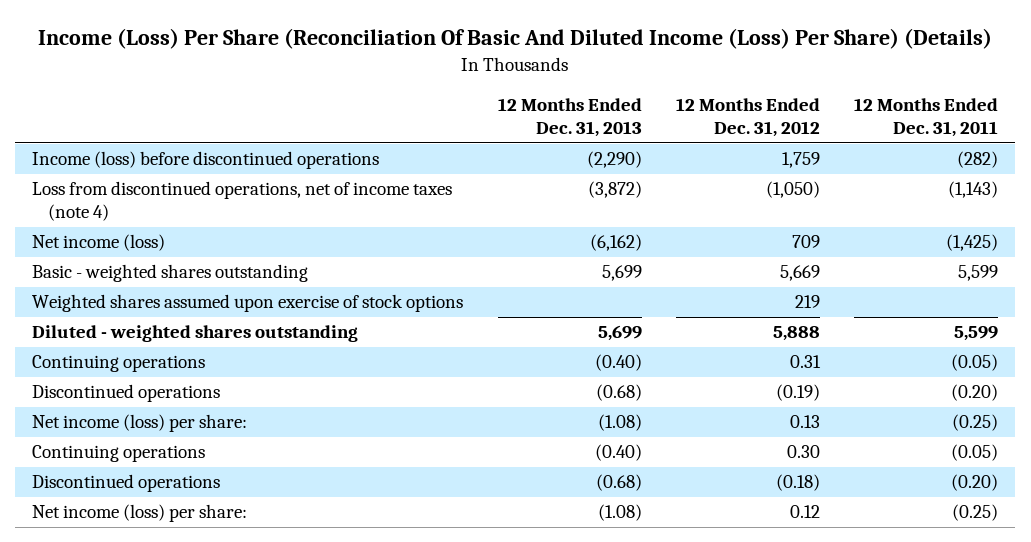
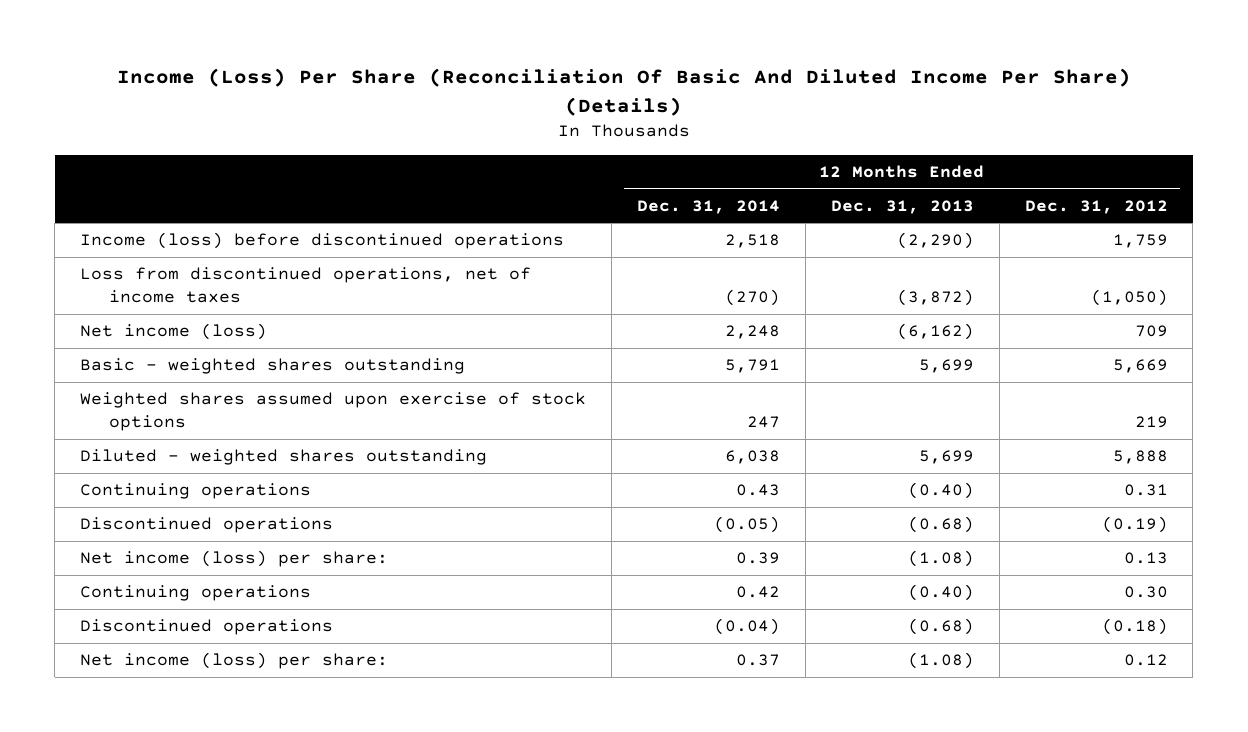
[38,28,993,50] Income (Loss) Per Share (Reconciliation Of Basic And Diluted Income (Loss) Per Share) (Details) -> [116,68,1131,116] Income (Loss) Per Share (Reconciliation Of Basic And Diluted Income Per Share) (Details)
[854,98,999,138] 12 Months Ended Dec. 31, 2011 -> none
none -> [637,199,781,214] Dec. 31, 2014
[32,181,453,222] Loss from discontinued operations, net of income taxes (note 4) -> [80,267,532,303] Loss from discontinued operations, net of income taxes

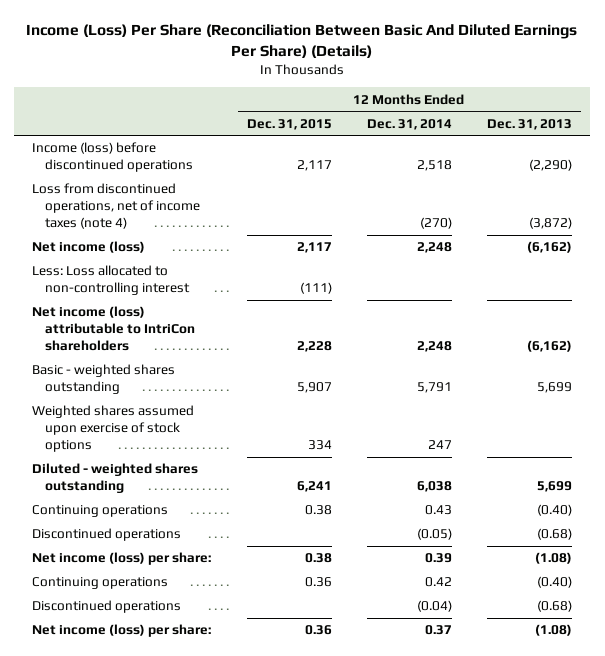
[116,68,1131,116] Income (Loss) Per Share (Reconciliation Of Basic And Diluted Income Per Share) (Details) -> [26,24,578,59] Income (Loss) Per Share (Reconciliation Between Basic And Diluted Earnings Per Share) (Details)
[1024,199,1168,214] Dec. 31, 2012 -> none
none -> [246,118,332,130] Dec. 31, 2015
[80,267,532,303] Loss from discontinued operations, net of income taxes -> [32,183,201,230] Loss from discontinued operations, net of income taxes (note 4)
none -> [32,265,191,296] Less: Loss allocated to non-controlling interest
none -> [32,306,196,352] Net income (loss) attributable to IntriCon shareholders

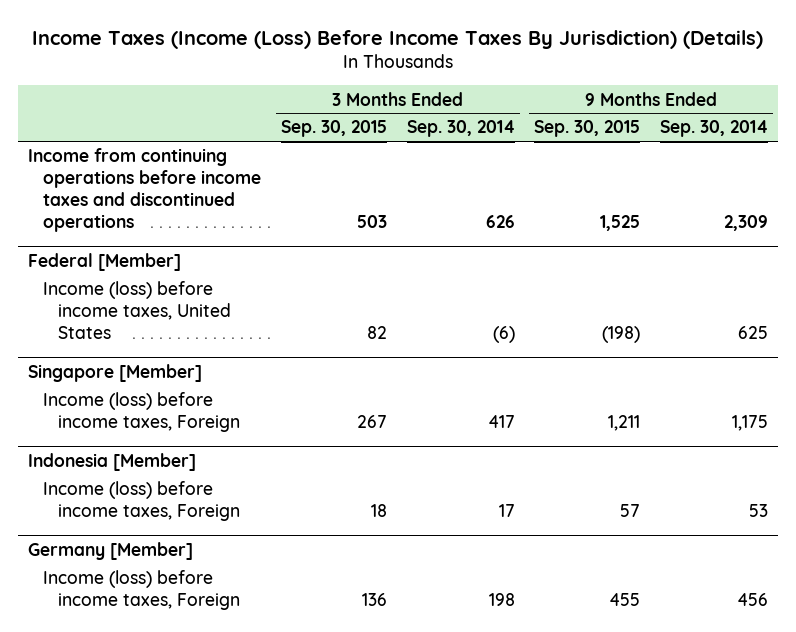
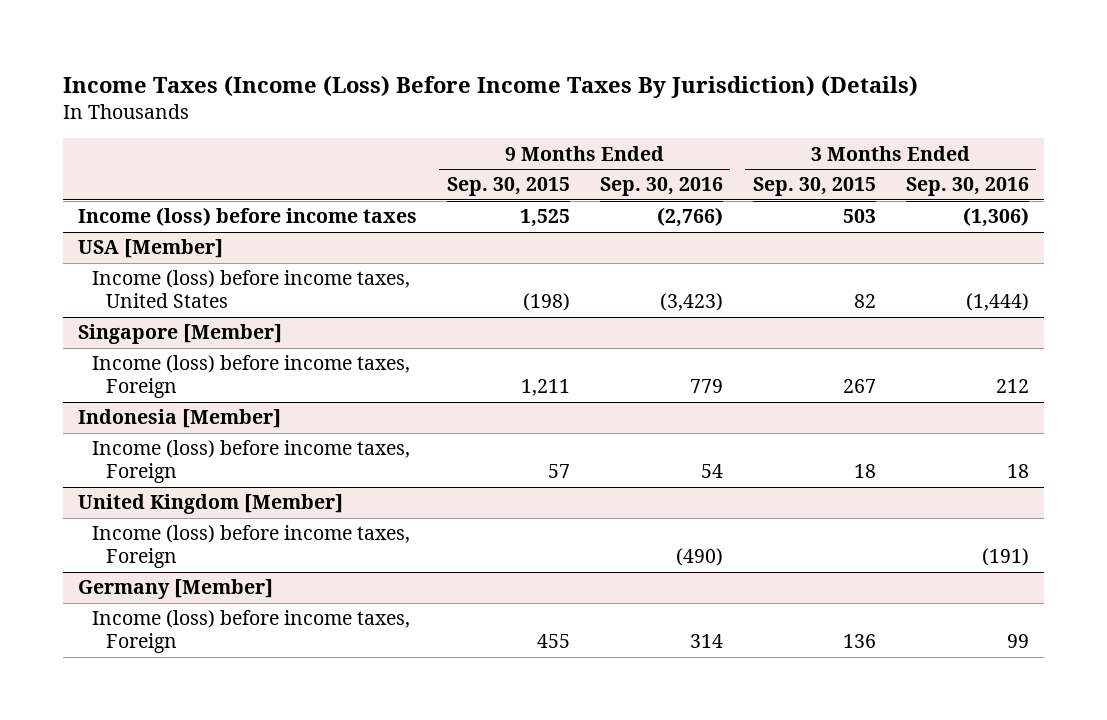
[406,120,515,138] Sep. 30, 2014 -> none
[660,120,769,138] Sep. 30, 2014 -> none
none -> [599,177,723,197] Sep. 30, 2016
none -> [905,177,1029,197] Sep. 30, 2016
[27,148,262,232] Income from continuing operations before income taxes and discontinued operations -> [78,207,418,227] Income (loss) before income taxes
[27,253,181,272] Federal [Member] -> [78,239,224,259] USA [Member]
none -> [78,494,344,515] United Kingdom [Member]
none -> [91,525,410,569] Income (loss) before income taxes, Foreign

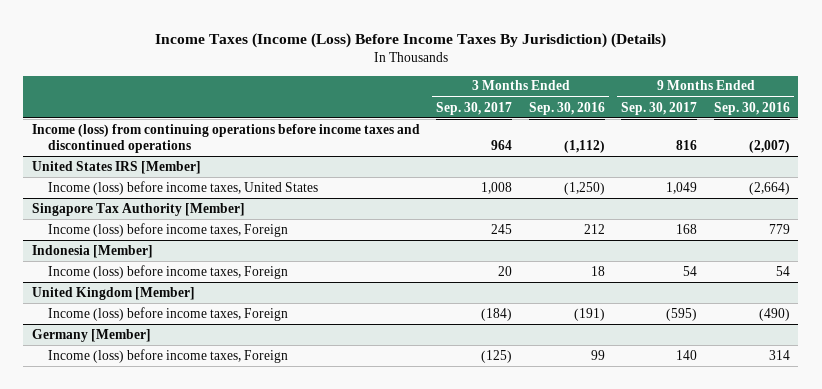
[446,177,570,197] Sep. 30, 2015 -> none
[752,177,876,197] Sep. 30, 2015 -> none
none -> [436,101,513,115] Sep. 30, 2017
none -> [621,101,698,115] Sep. 30, 2017
[78,207,418,227] Income (loss) before income taxes -> [31,123,420,153] Income (loss) from continuing operations before income taxes and discontinued operations
[656,207,723,228] (2,766) -> [749,139,791,153] (2,007)
[962,207,1029,228] (1,306) -> [563,139,605,153] (1,112)
[78,239,224,259] USA [Member] -> [31,160,201,174] United States IRS [Member]
[659,293,723,312] (3,423) -> [749,181,791,195] (2,664)
[965,293,1029,312] (1,444) -> [563,181,605,195] (1,250)
[78,324,283,345] Singapore [Member] -> [31,202,245,216] Singapore Tax Authority [Member]

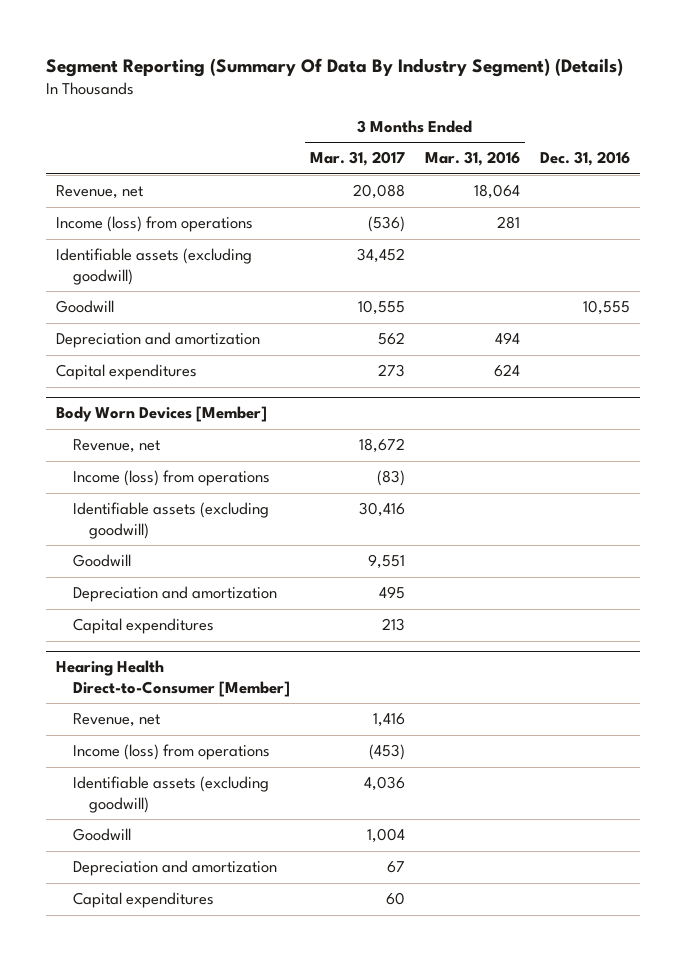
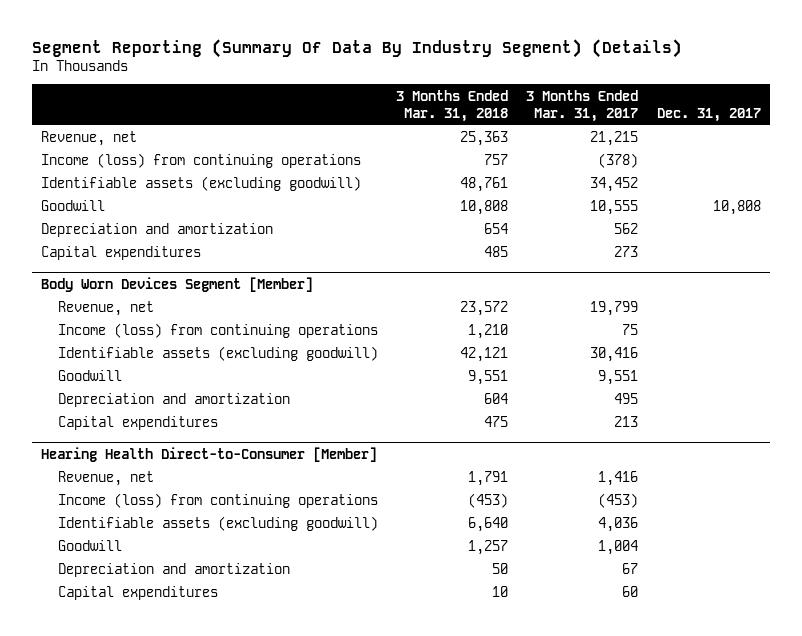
[424,151,520,167] Mar. 31, 2016 -> none
[539,151,630,167] Dec. 31, 2016 -> none
none -> [396,89,509,122] 3 Months Ended Mar. 31, 2018
none -> [656,107,761,122] Dec. 31, 2017
[352,184,405,200] 20,088 -> [590,131,639,147] 21,215
[55,216,253,233] Income (loss) from operations -> [41,153,362,169] Income (loss) from continuing operations
[367,216,405,233] (536) -> [598,153,639,169] (378)
[55,406,267,423] Body Worn Devices [Member] -> [41,276,314,292] Body Worn Devices Segment [Member]
[358,438,405,454] 18,672 -> [590,301,639,317] 19,799
[72,470,270,487] Income (loss) from operations -> [57,323,378,339] Income (loss) from continuing operations
[376,470,405,487] (83) -> [622,324,639,336] 75
[72,744,270,761] Income (loss) from operations -> [57,493,378,509] Income (loss) from continuing operations

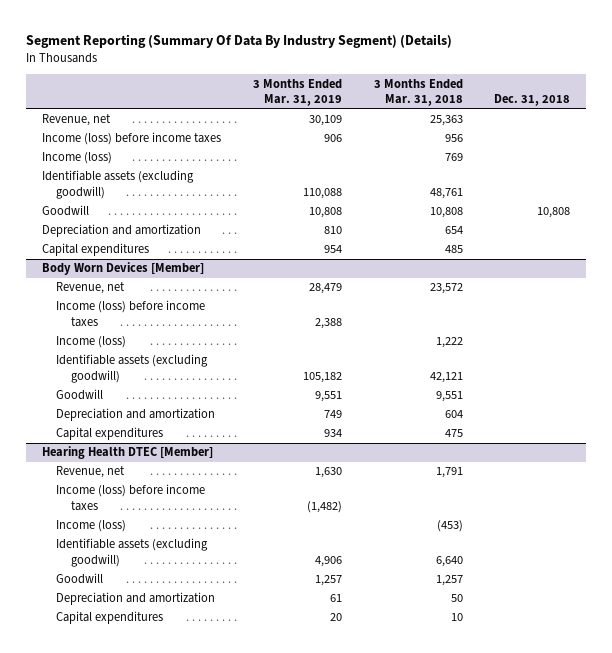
[526,89,639,122] 3 Months Ended Mar. 31, 2017 -> none
[656,107,761,122] Dec. 31, 2017 -> none
none -> [252,78,342,107] 3 Months Ended Mar. 31, 2019
none -> [494,94,571,107] Dec. 31, 2018
none -> [41,132,221,146] Income (loss) before income taxes
[41,153,362,169] Income (loss) from continuing operations -> [41,152,112,165] Income (loss)
[484,154,509,166] 757 -> [444,153,463,162] 769
[41,276,314,292] Body Worn Devices Segment [Member] -> [41,262,204,276] Body Worn Devices [Member]
none -> [56,300,206,328] Income (loss) before income taxes
[57,323,378,339] Income (loss) from continuing operations -> [56,336,127,349] Income (loss)
[468,324,509,340] 1,210 -> [435,337,463,349] 1,222
[41,446,378,462] Hearing Health Direct-to-Consumer [Member] -> [41,446,213,460] Hearing Health DTEC [Member]
none -> [56,484,206,512] Income (loss) before income taxes
[57,493,378,509] Income (loss) from continuing operations -> [56,520,127,533] Income (loss)

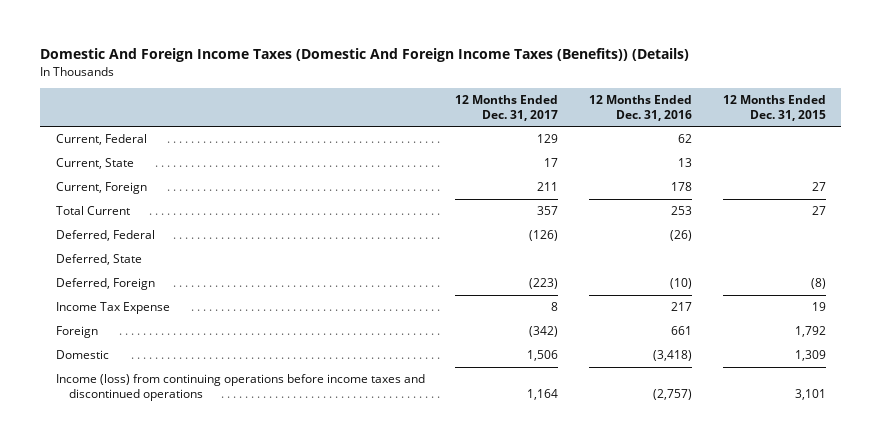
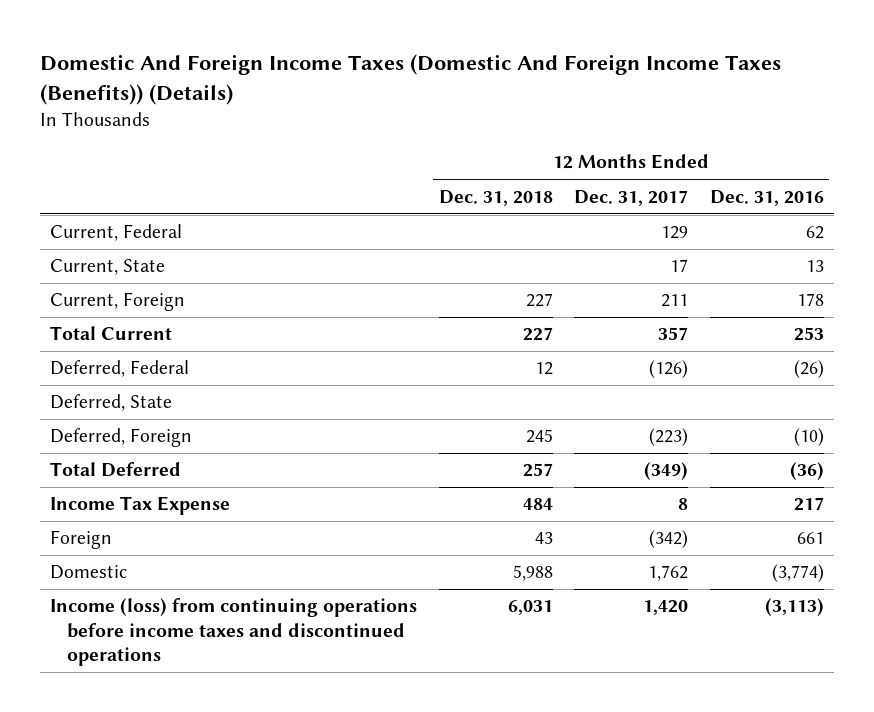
[722,95,826,121] 12 Months Ended Dec. 31, 2015 -> none
none -> [438,189,553,206] Dec. 31, 2018
none -> [50,462,182,478] Total Deferred
[527,350,559,362] 1,506 -> [648,565,689,582] 1,762
[653,350,693,362] (3,418) -> [771,564,824,583] (3,774)
[527,388,559,400] 1,164 -> [643,600,689,616] 1,420
[653,388,693,400] (2,757) -> [764,598,824,617] (3,113)

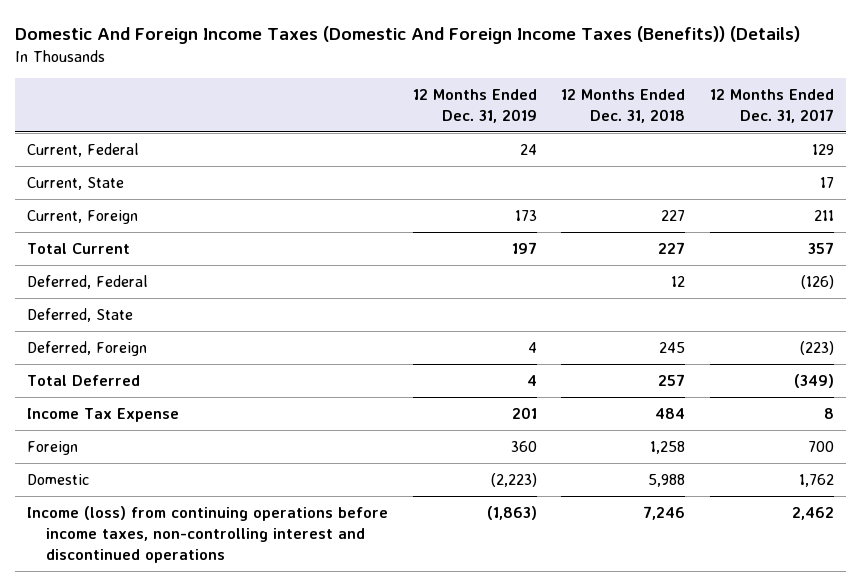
[709,189,824,206] Dec. 31, 2016 -> none
none -> [412,88,537,123] 12 Months Ended Dec. 31, 2019
[534,532,553,545] 43 -> [650,440,686,454] 1,258
[649,530,689,549] (342) -> [807,440,834,452] 700
[50,598,418,667] Income (loss) from continuing operations before income taxes and discontinued operations -> [27,505,389,563] Income (loss) from continuing operations before income taxes, non-controlling interest and discontinued operations
[507,600,553,616] 6,031 -> [643,505,686,520] 7,246
[643,600,689,616] 1,420 -> [791,506,834,520] 2,462

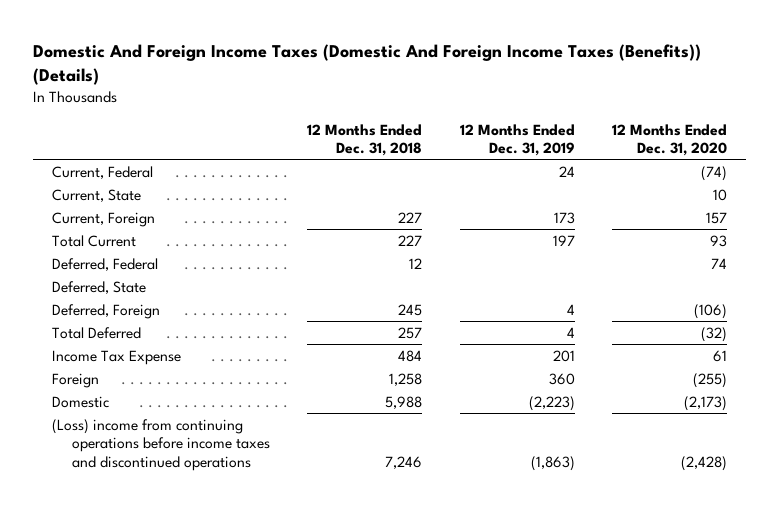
[709,88,834,123] 12 Months Ended Dec. 31, 2017 -> none
none -> [612,123,728,157] 12 Months Ended Dec. 31, 2020
[27,505,389,563] Income (loss) from continuing operations before income taxes, non-controlling interest and discontinued operations -> [51,418,270,471] (Loss) income from continuing operations before income taxes and discontinued operations

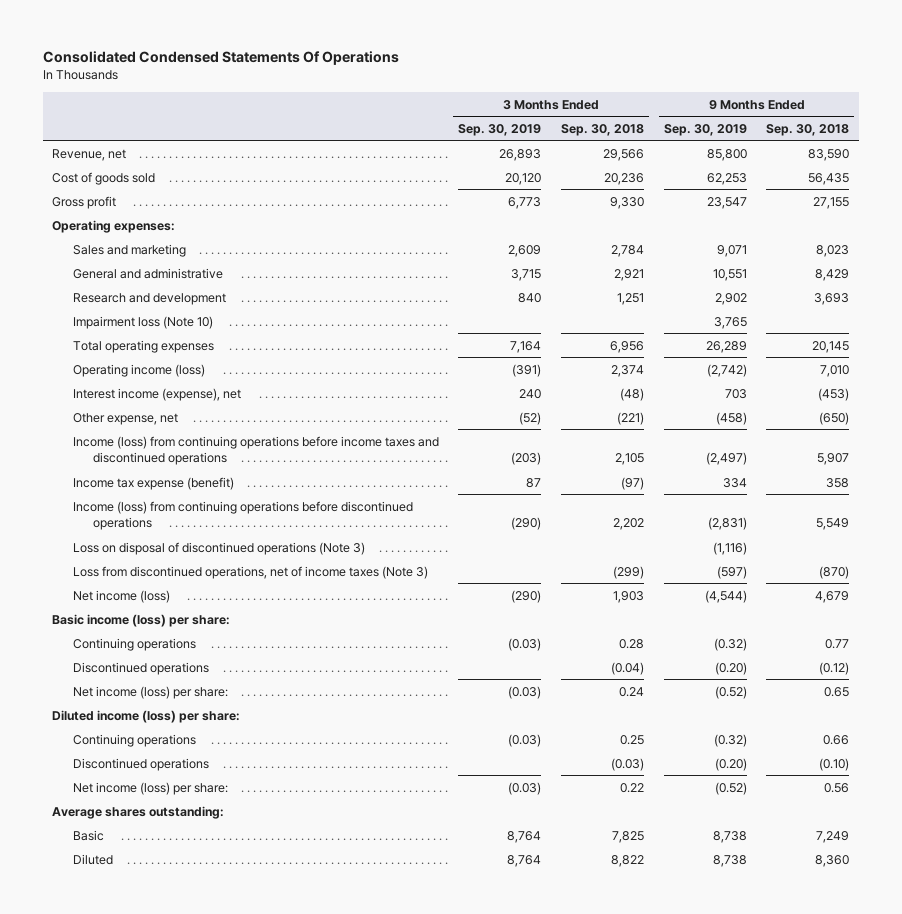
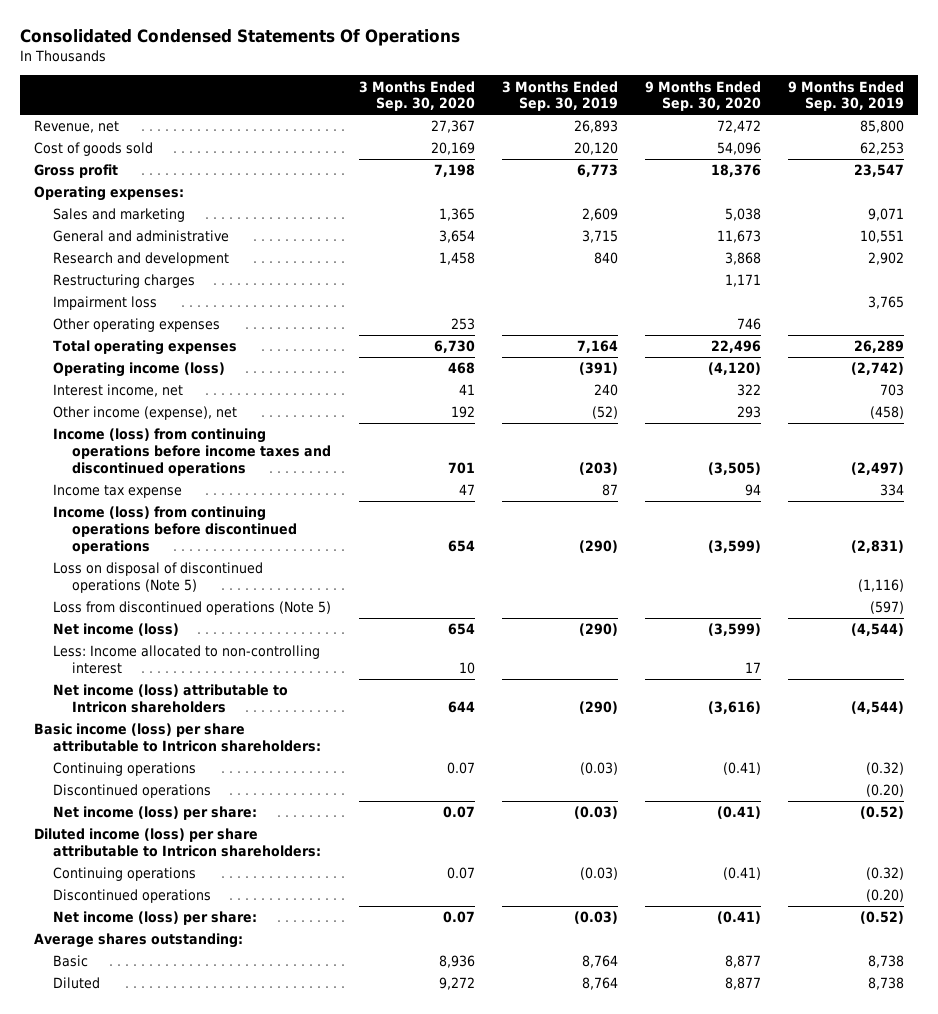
[560,123,644,136] Sep. 30, 2018 -> none
[766,123,850,136] Sep. 30, 2018 -> none
none -> [358,80,475,112] 3 Months Ended Sep. 30, 2020
none -> [644,80,761,112] 9 Months Ended Sep. 30, 2020
none -> [52,274,195,289] Restructuring charges
[72,315,213,329] Impairment loss (Note 10) -> [52,296,157,311] Impairment loss
none -> [52,318,220,333] Other operating expenses
[72,387,241,401] Interest income (expense), net -> [52,384,183,398] Interest income, net
[72,412,178,425] Other expense, net -> [52,406,237,421] Other income (expense), net
[72,476,234,490] Income tax expense (benefit) -> [52,484,182,499] Income tax expense
[72,541,365,555] Loss on disposal of discontinued operations (Note 3) -> [52,562,263,594] Loss on disposal of discontinued operations (Note 5)
[72,565,428,579] Loss from discontinued operations, net of income taxes (Note 3) -> [52,601,331,616] Loss from discontinued operations (Note 5)
none -> [52,645,320,675] Less: Income allocated to non-controlling interest
none -> [52,684,288,714] Net income (loss) attributable to Intricon shareholders
[52,613,231,627] Basic income (loss) per share: -> [33,723,321,753] Basic income (loss) per share attributable to Intricon shareholders:
[52,709,241,723] Diluted income (loss) per share: -> [33,828,321,858] Diluted income (loss) per share attributable to Intricon shareholders:

